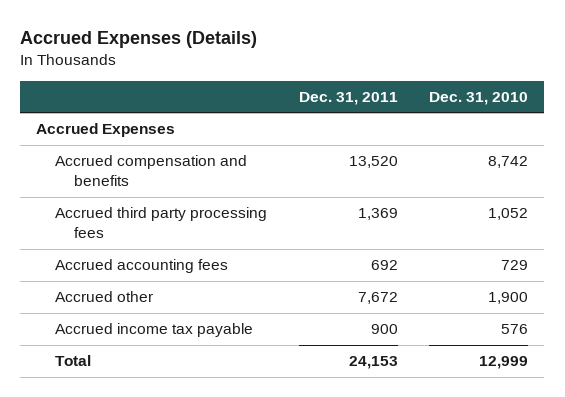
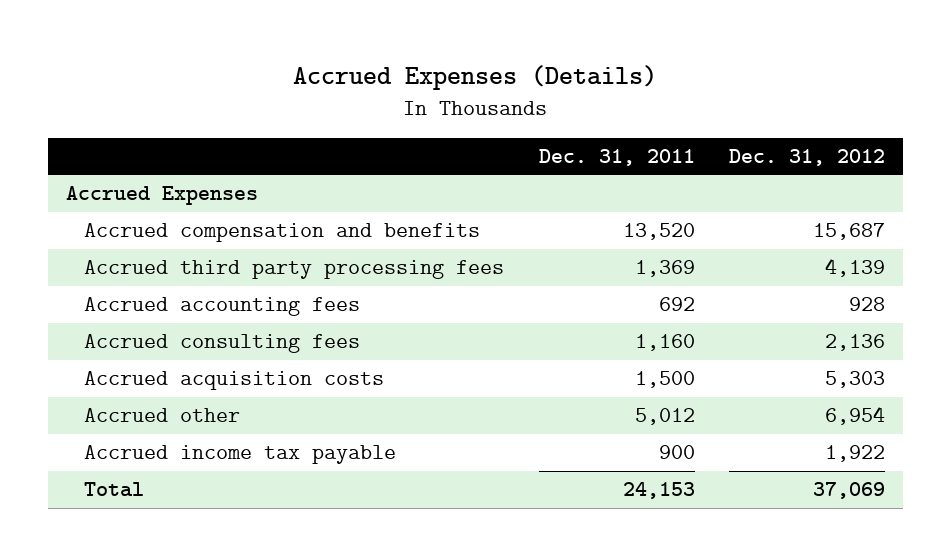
[429,91,529,105] Dec. 31, 2010 -> none
none -> [729,149,886,167] Dec. 31, 2012
none -> [83,334,360,354] Accrued consulting fees
none -> [83,371,384,391] Accrued acquisition costs
[357,292,398,305] 7,672 -> [634,408,695,426] 5,012

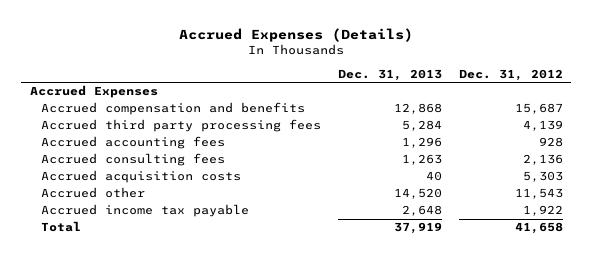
[538,149,695,167] Dec. 31, 2011 -> none
none -> [337,69,442,82] Dec. 31, 2013
[825,406,886,426] 6,954 -> [514,188,563,200] 11,543
[813,482,886,500] 37,069 -> [514,222,563,235] 41,658

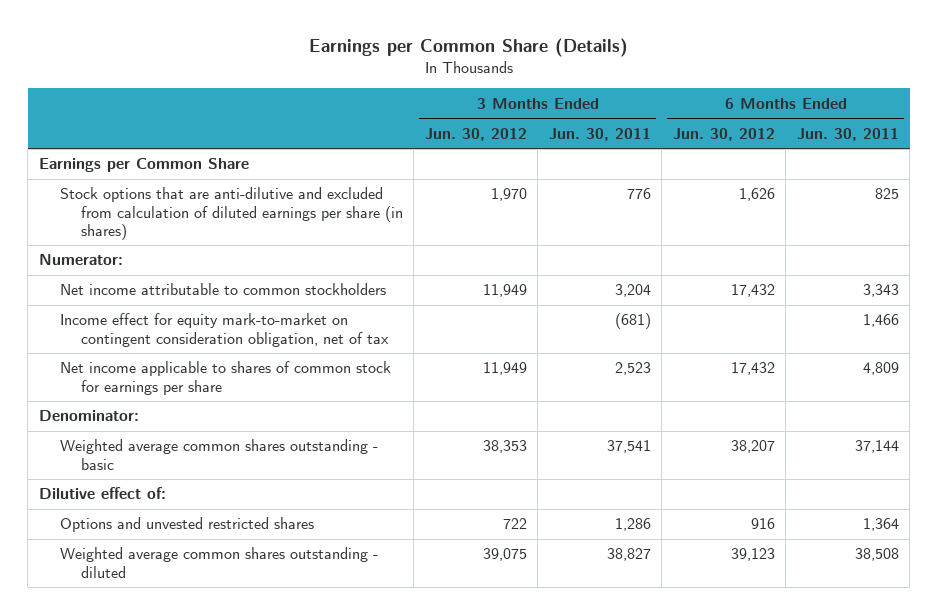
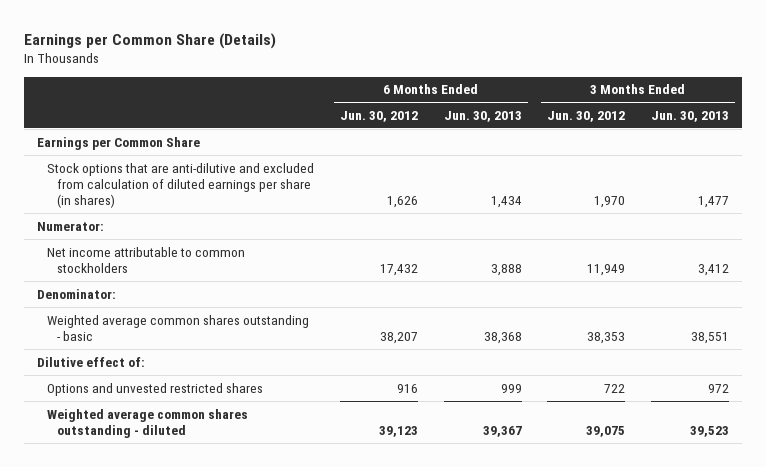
[548,127,651,141] Jun. 30, 2011 -> none
[796,127,899,141] Jun. 30, 2011 -> none
none -> [443,110,522,122] Jun. 30, 2013
none -> [650,110,729,122] Jun. 30, 2013
[59,313,389,347] Income effect for equity mark-to-market on contingent consideration obligation, net of tax -> none
[59,361,391,395] Net income applicable to shares of common stock for earnings per share -> none

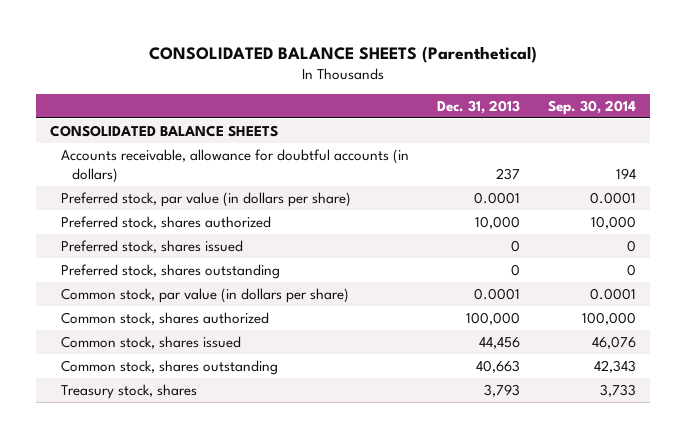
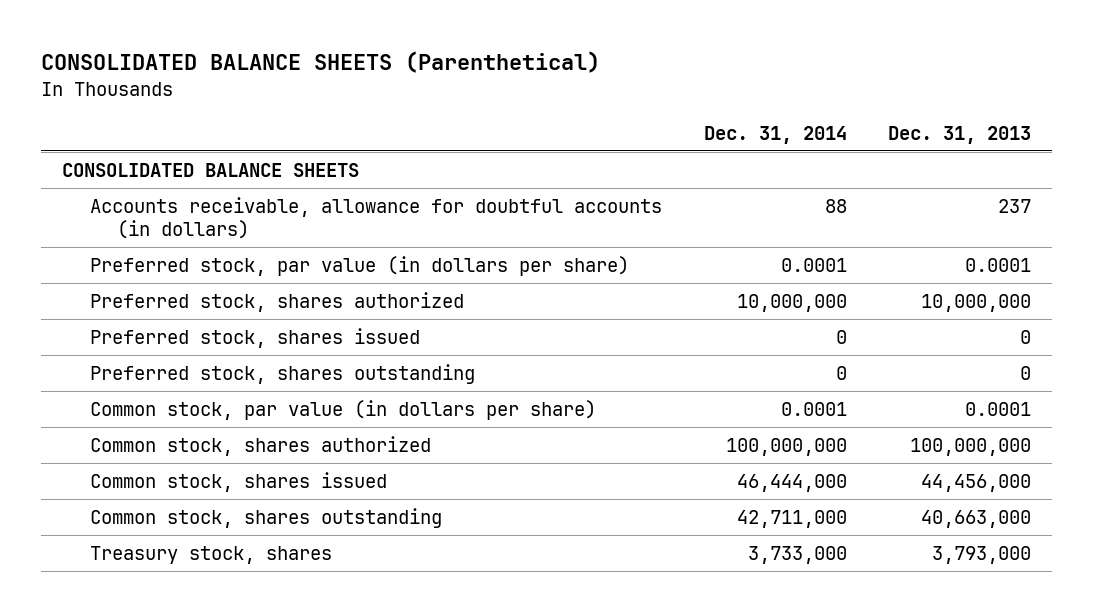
[547,99,636,115] Sep. 30, 2014 -> none
none -> [703,125,847,144] Dec. 31, 2014
[474,215,520,229] 10,000 -> [921,293,1032,312] 10,000,000
[465,311,520,325] 100,000 -> [910,437,1032,456] 100,000,000
[478,336,520,349] 44,456 -> [921,473,1032,492] 44,456,000
[475,359,520,373] 40,663 -> [921,509,1032,528] 40,663,000
[483,383,520,397] 3,793 -> [932,545,1032,564] 3,793,000

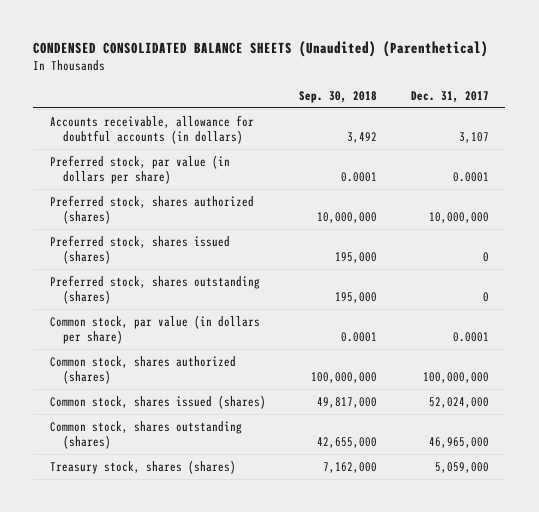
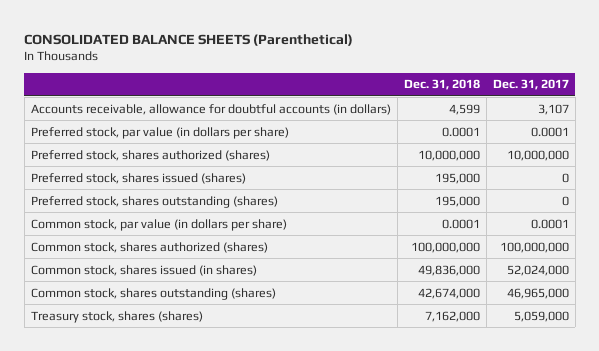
[33,40,489,57] CONDENSED CONSOLIDATED BALANCE SHEETS (Unaudited) (Parenthetical) -> [24,33,354,46] CONSOLIDATED BALANCE SHEETS (Parenthetical)
[299,90,378,103] Sep. 30, 2018 -> none
none -> [403,79,480,91] Dec. 31, 2018
[49,394,266,409] Common stock, shares issued (shares) -> [30,264,257,276] Common stock, shares issued (in shares)

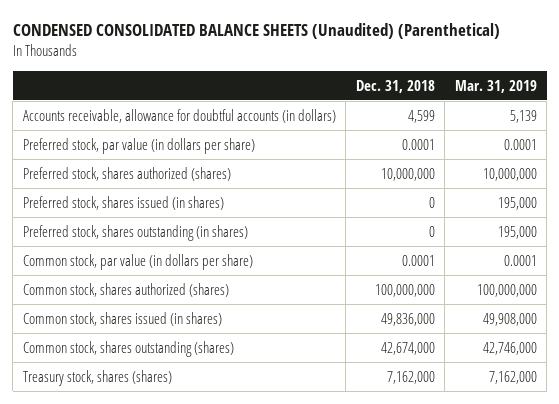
[24,33,354,46] CONSOLIDATED BALANCE SHEETS (Parenthetical) -> [12,22,500,39] CONDENSED CONSOLIDATED BALANCE SHEETS (Unaudited) (Parenthetical)
[492,79,569,91] Dec. 31, 2017 -> none
none -> [454,79,537,93] Mar. 31, 2019
[30,172,246,184] Preferred stock, shares issued (shares) -> [22,195,224,210] Preferred stock, shares issued (in shares)
[434,172,480,184] 195,000 -> [428,196,435,208] 0
[30,195,278,208] Preferred stock, shares outstanding (shares) -> [22,224,248,241] Preferred stock, shares outstanding (in shares)
[434,195,480,207] 195,000 -> [428,225,435,237] 0

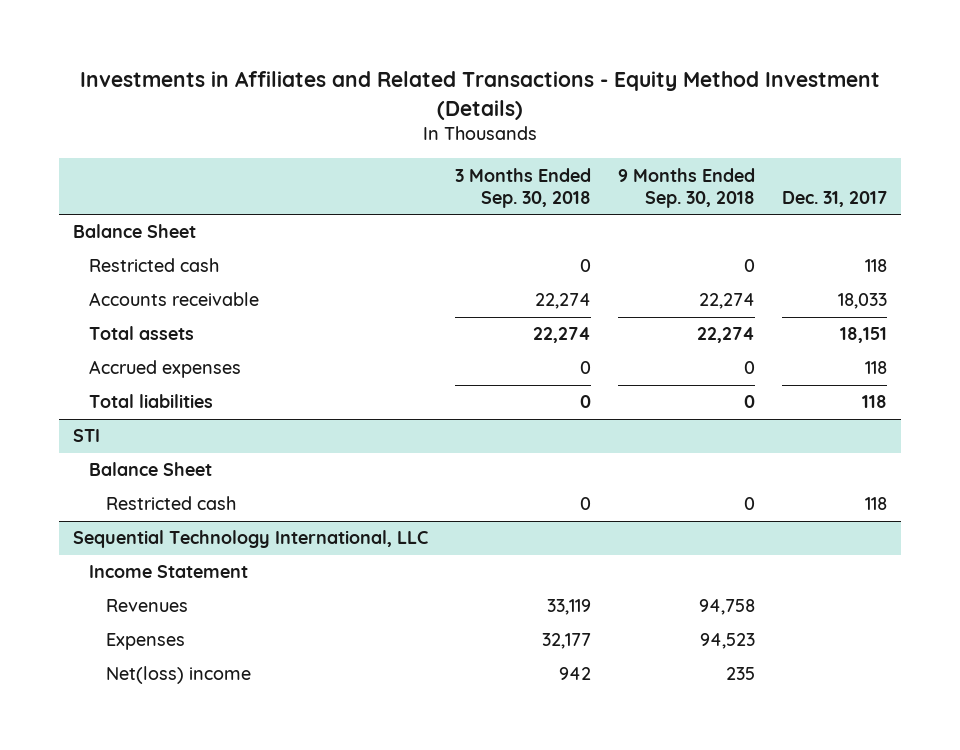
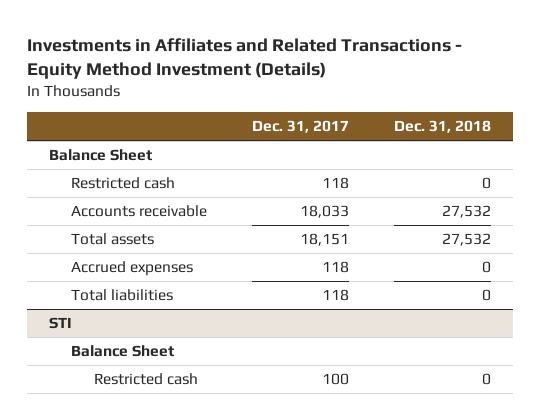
[454,167,591,208] 3 Months Ended Sep. 30, 2018 -> none
[617,167,755,208] 9 Months Ended Sep. 30, 2018 -> none
none -> [394,120,492,134] Dec. 31, 2018
[72,530,428,549] Sequential Technology International, LLC -> none
[89,565,249,579] Income Statement -> none
[106,599,189,613] Revenues -> none
[106,633,186,651] Expenses -> none
[106,666,252,685] Net(loss) income -> none
[865,497,888,511] 118 -> [322,373,350,386] 100

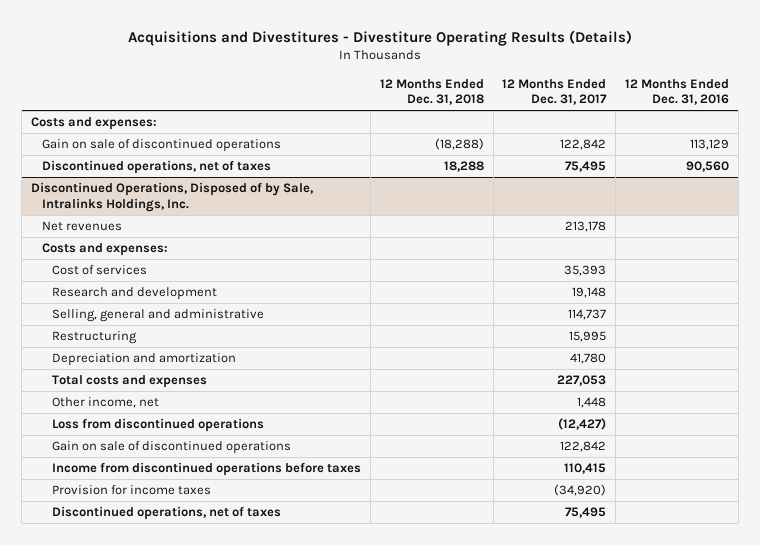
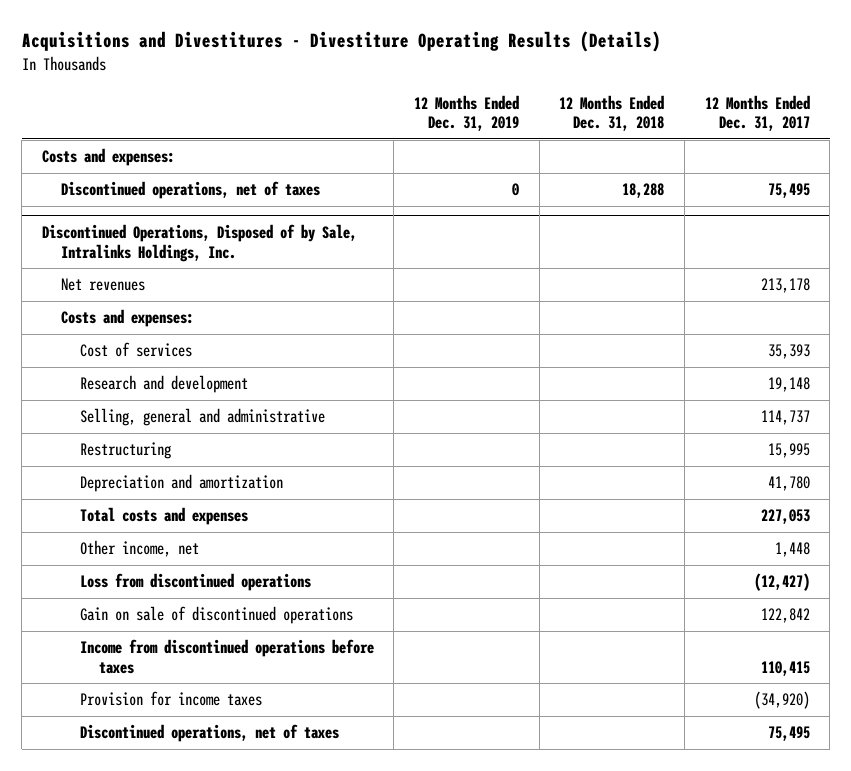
[625,78,730,106] 12 Months Ended Dec. 31, 2016 -> none
none -> [414,94,520,132] 12 Months Ended Dec. 31, 2019
[41,139,281,153] Gain on sale of discontinued operations -> none

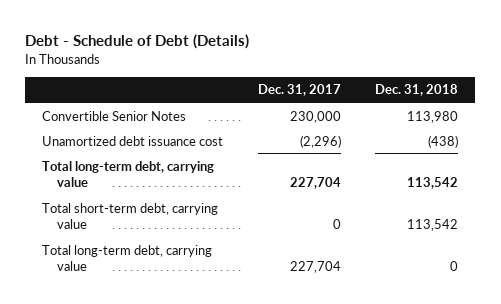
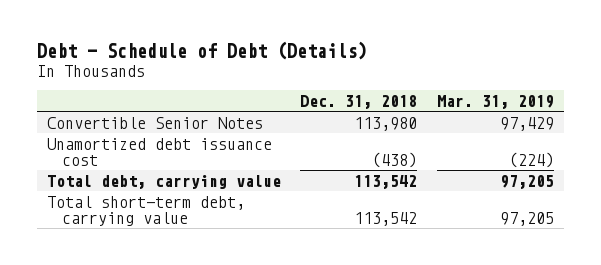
[257,84,341,97] Dec. 31, 2017 -> none
none -> [436,95,554,110] Mar. 31, 2019
[42,160,215,188] Total long-term debt, carrying value -> [47,174,282,189] Total debt, carrying value
[42,244,213,272] Total long-term debt, carrying value -> none

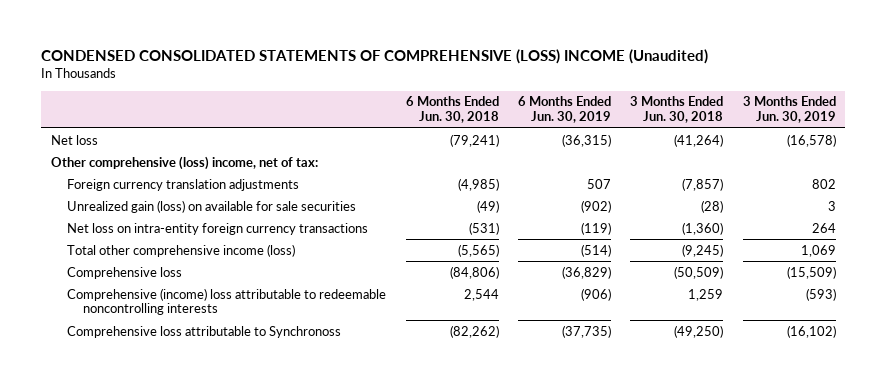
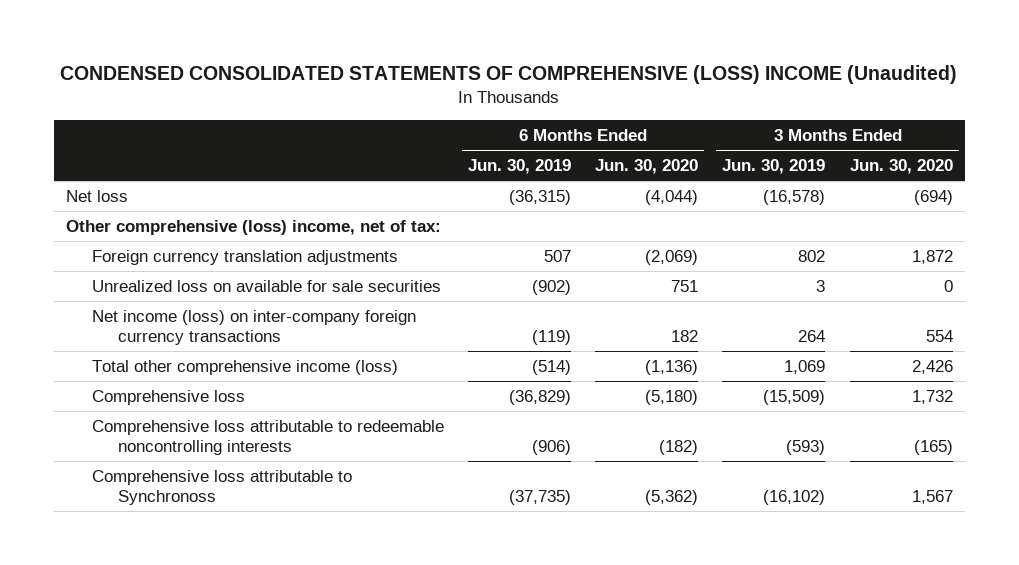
[405,96,499,124] 6 Months Ended Jun. 30, 2018 -> none
[630,96,724,124] 3 Months Ended Jun. 30, 2018 -> none
none -> [595,159,699,175] Jun. 30, 2020
none -> [849,159,953,175] Jun. 30, 2020
[67,199,357,213] Unrealized gain (loss) on available for sale securities -> [91,279,441,292] Unrealized loss on available for sale securities
[67,222,369,235] Net loss on intra-entity foreign currency transactions -> [91,309,416,346] Net income (loss) on inter-company foreign currency transactions
[67,287,387,316] Comprehensive (income) loss attributable to redeemable noncontrolling interests -> [91,419,444,456] Comprehensive loss attributable to redeemable noncontrolling interests

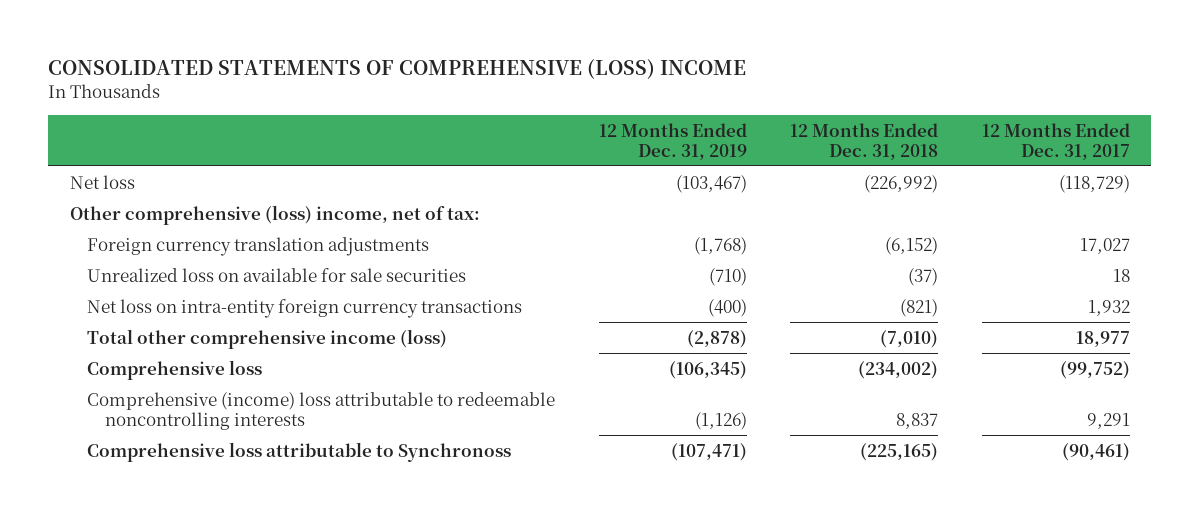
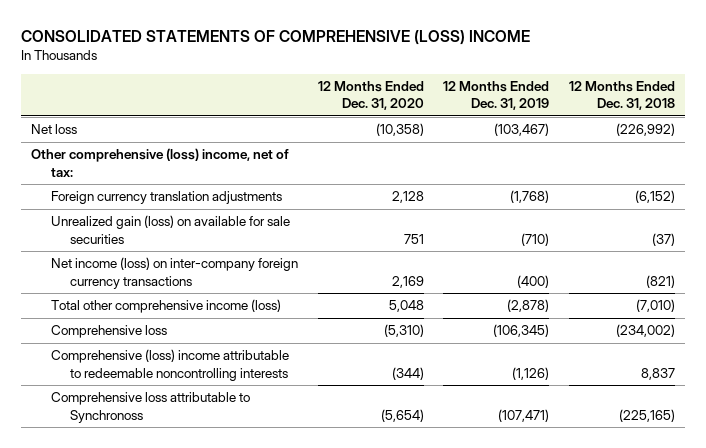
[981,122,1130,160] 12 Months Ended Dec. 31, 2017 -> none
none -> [317,81,424,111] 12 Months Ended Dec. 31, 2020
[87,267,467,282] Unrealized loss on available for sale securities -> [50,215,290,244] Unrealized gain (loss) on available for sale securities
[87,298,523,318] Net loss on intra-entity foreign currency transactions -> [50,257,298,289] Net income (loss) on inter-company foreign currency transactions
[87,391,556,430] Comprehensive (income) loss attributable to redeemable noncontrolling interests -> [50,349,289,381] Comprehensive (loss) income attributable to redeemable noncontrolling interests

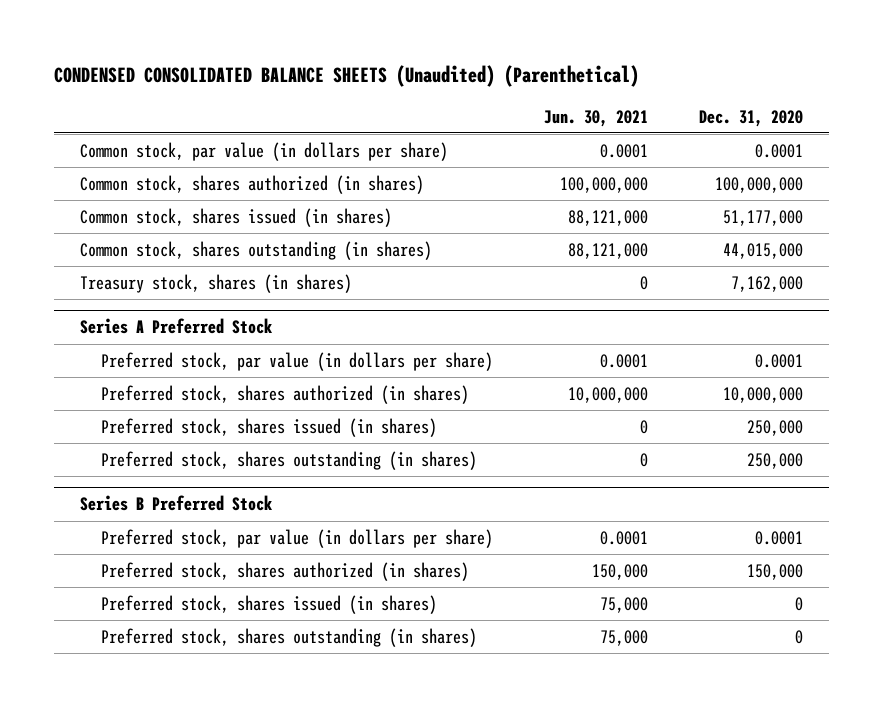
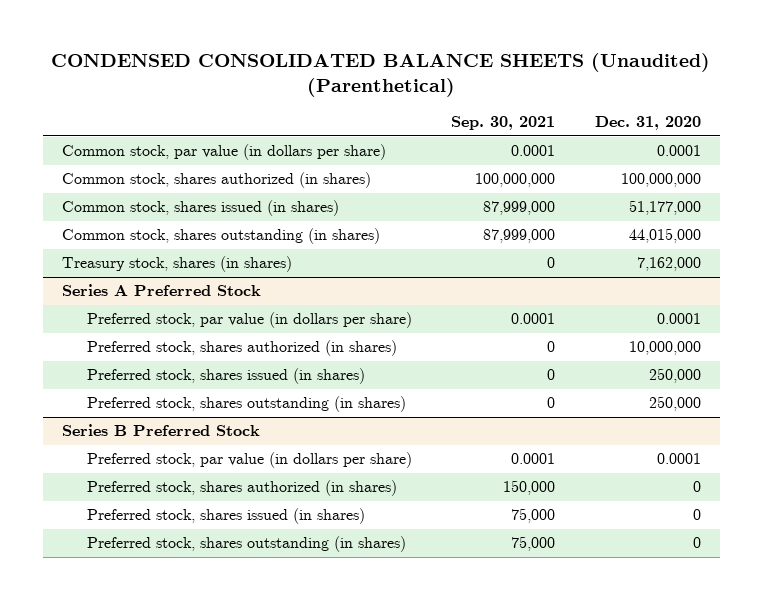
[544,109,649,127] Jun. 30, 2021 -> none
none -> [451,116,556,131] Sep. 30, 2021
[747,563,804,580] 150,000 -> [692,481,701,493] 0

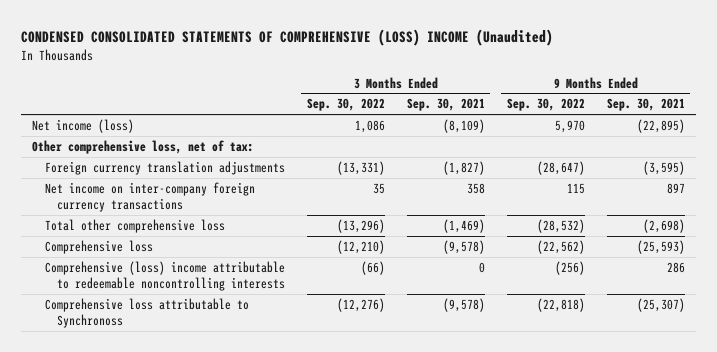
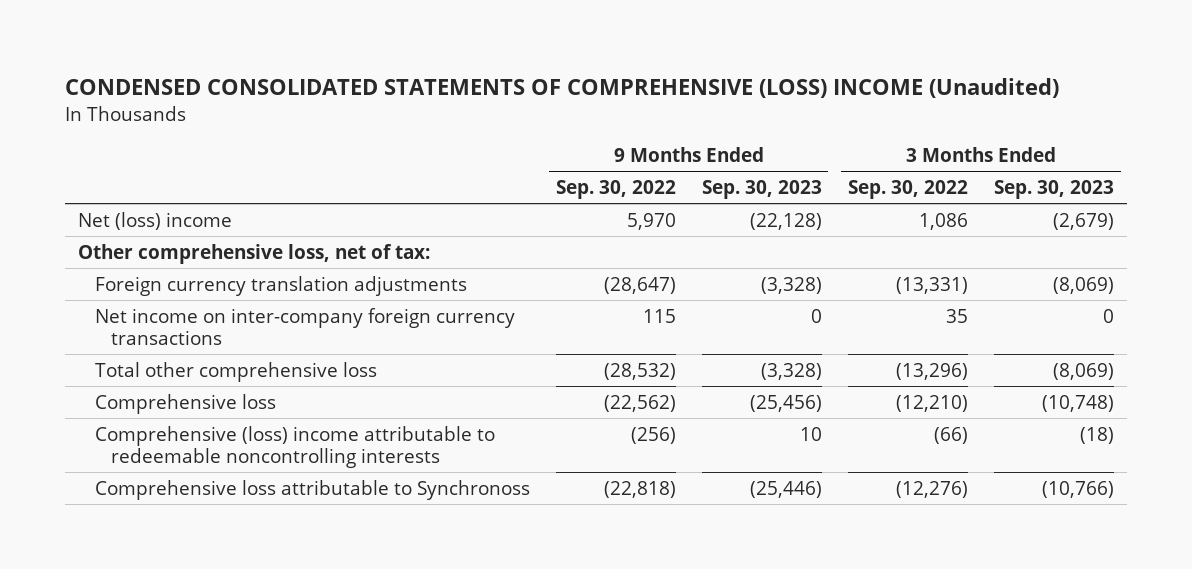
[406,98,485,112] Sep. 30, 2021 -> none
[606,98,685,112] Sep. 30, 2021 -> none
none -> [701,180,822,200] Sep. 30, 2023
none -> [994,180,1115,200] Sep. 30, 2023
[32,118,135,133] Net income (loss) -> [77,211,232,230] Net (loss) income

